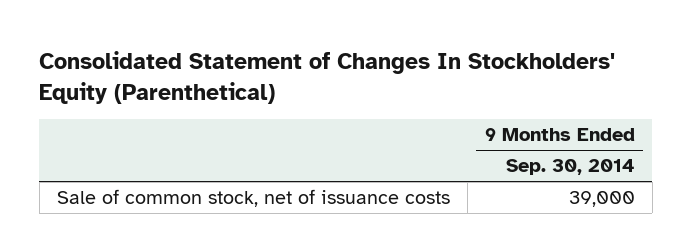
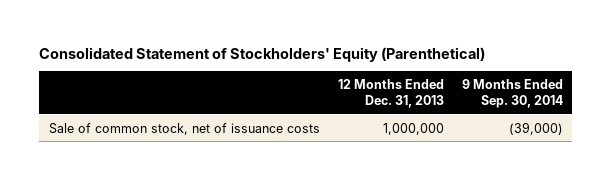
[39,51,616,104] Consolidated Statement of Changes In Stockholders' Equity (Parenthetical) -> [39,46,486,62] Consolidated Statement of Stockholders' Equity (Parenthetical)
none -> [337,79,444,109] 12 Months Ended Dec. 31, 2013
[568,191,635,208] 39,000 -> [509,121,564,135] (39,000)

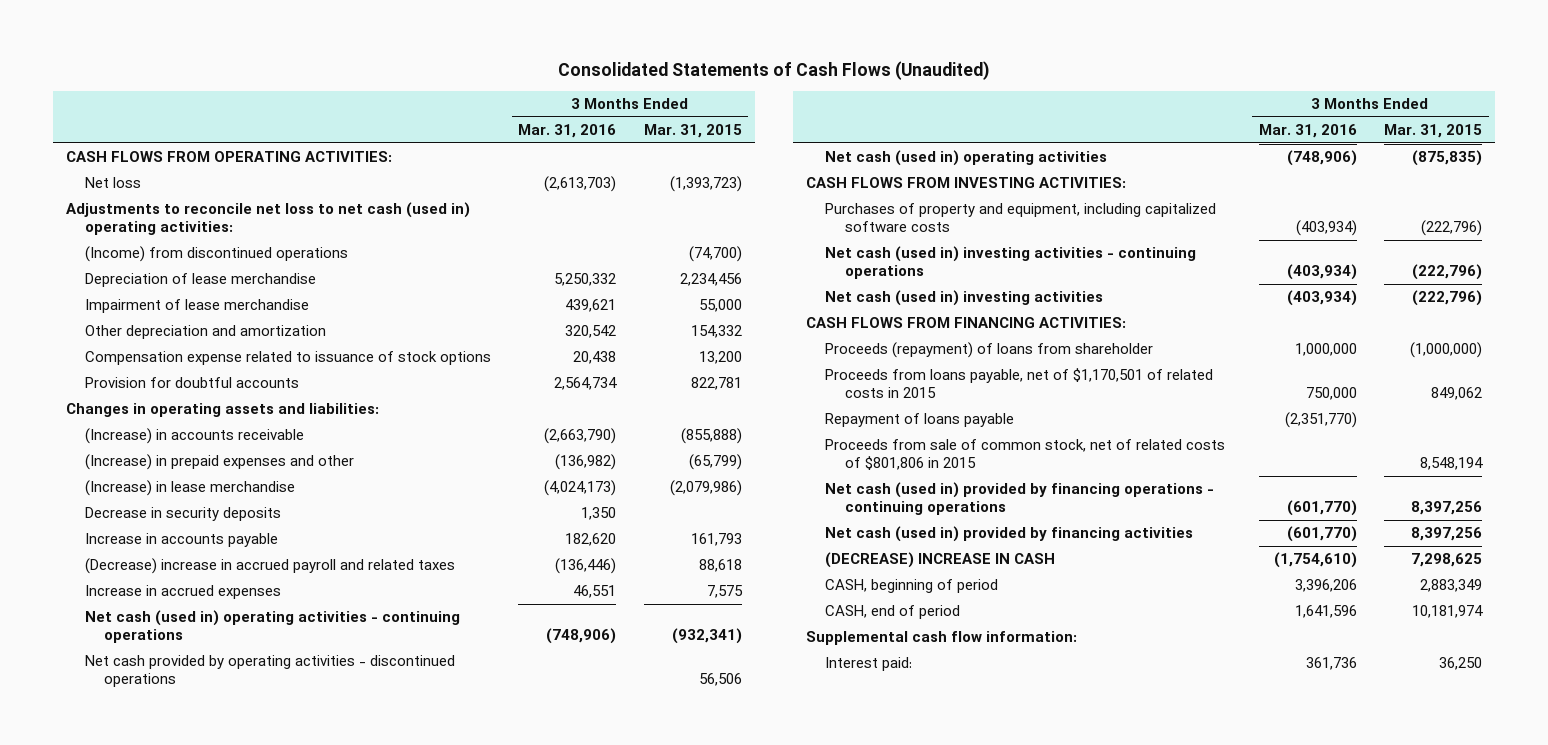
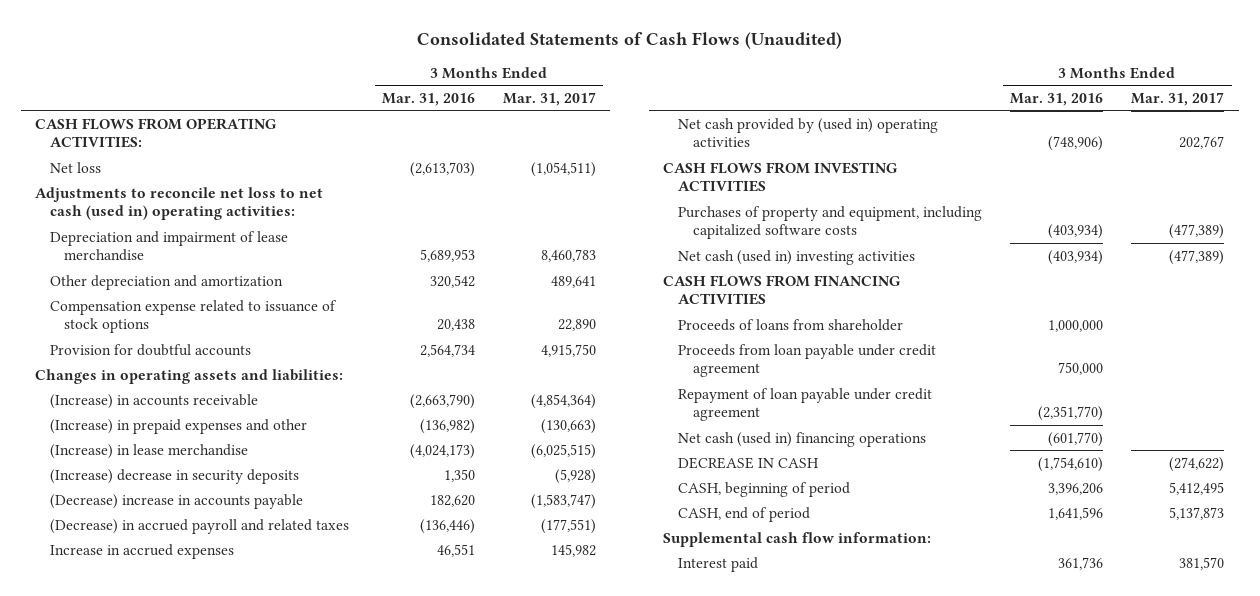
[643,124,742,139] Mar. 31, 2015 -> none
none -> [503,91,597,106] Mar. 31, 2017
[85,246,349,263] (Income) from discontinued operations -> none
[85,299,310,314] Impairment of lease merchandise -> none
[85,273,317,288] Depreciation of lease merchandise -> [49,230,288,262] Depreciation and impairment of lease merchandise
[554,273,617,287] 5,250,332 -> [420,249,476,263] 5,689,953
[85,507,282,522] Decrease in security deposits -> [49,468,299,484] (Increase) decrease in security deposits
[85,533,279,548] Increase in accounts payable -> [49,493,303,509] (Decrease) increase in accounts payable
[85,558,456,575] (Decrease) increase in accrued payroll and related taxes -> [49,518,349,534] (Decrease) in accrued payroll and related taxes
[85,610,461,644] Net cash (used in) operating activities - continuing operations -> none
[85,655,456,688] Net cash provided by operating activities - discontinued operations -> none
[825,150,1108,167] Net cash (used in) operating activities -> [677,117,938,148] Net cash provided by (used in) operating activities
[806,177,1127,189] CASH FLOWS FROM INVESTING ACTIVITIES: -> [663,161,898,193] CASH FLOWS FROM INVESTING ACTIVITIES
[825,246,1197,280] Net cash (used in) investing activities - continuing operations -> none
[825,439,1226,471] Proceeds from sale of common stock, net of related costs of $801,806 in 2015 -> none
[825,482,1215,516] Net cash (used in) provided by financing operations - continuing operations -> none
[806,317,1127,329] CASH FLOWS FROM FINANCING ACTIVITIES: -> [663,274,901,306] CASH FLOWS FROM FINANCING ACTIVITIES
[825,342,1154,359] Proceeds (repayment) of loans from shareholder -> [677,318,903,331] Proceeds of loans from shareholder
[825,368,1214,399] Proceeds from loans payable, net of $1,170,501 of related costs in 2015 -> [677,343,936,378] Proceeds from loan payable under credit agreement
[825,413,1015,428] Repayment of loans payable -> [677,387,932,422] Repayment of loan payable under credit agreement
[825,526,1194,543] Net cash (used in) provided by financing activities -> [677,431,926,447] Net cash (used in) financing operations
[825,552,1056,569] (DECREASE) INCREASE IN CASH -> [677,456,819,469] DECREASE IN CASH
[825,657,913,672] Interest paid: -> [677,556,758,572] Interest paid

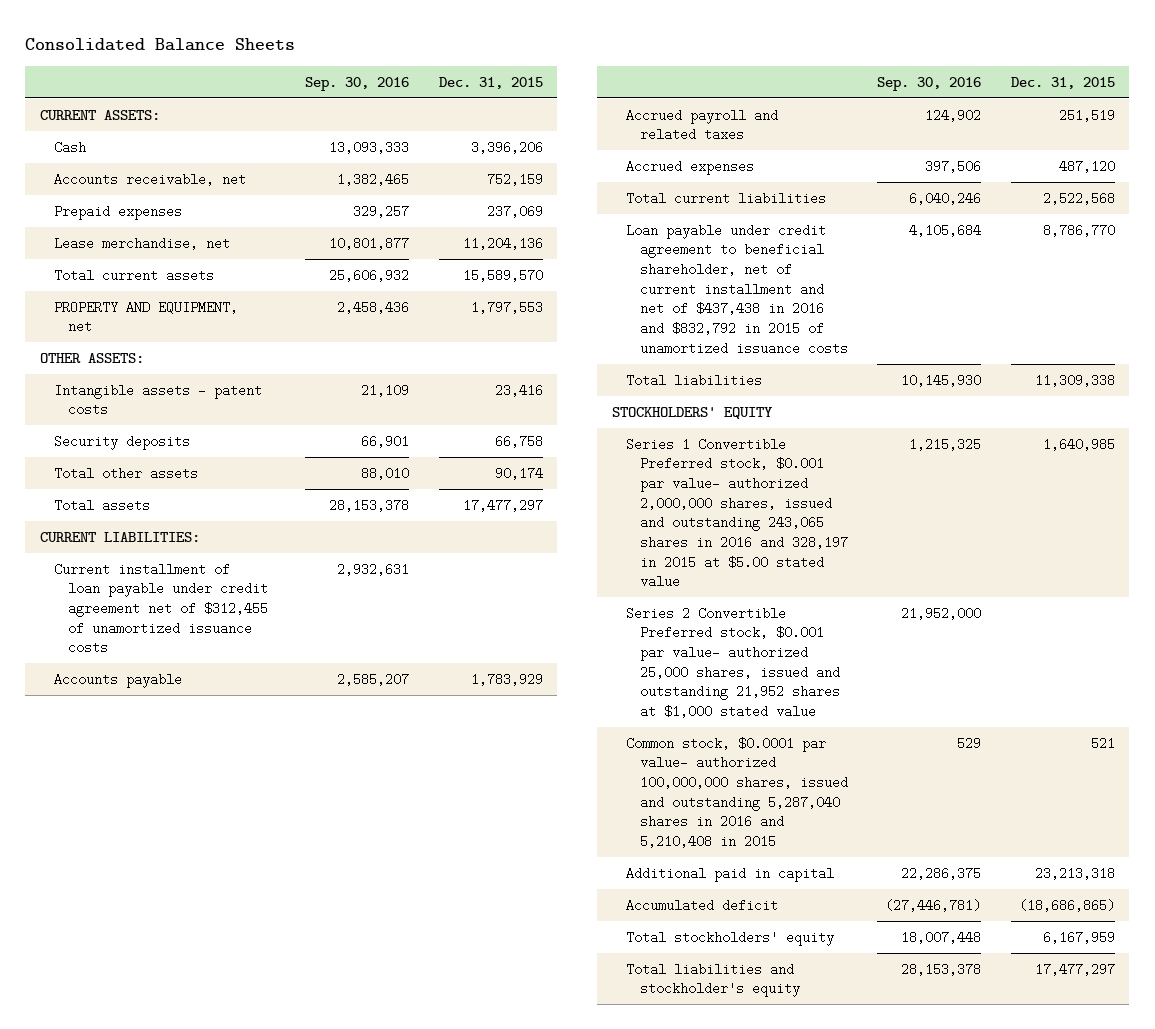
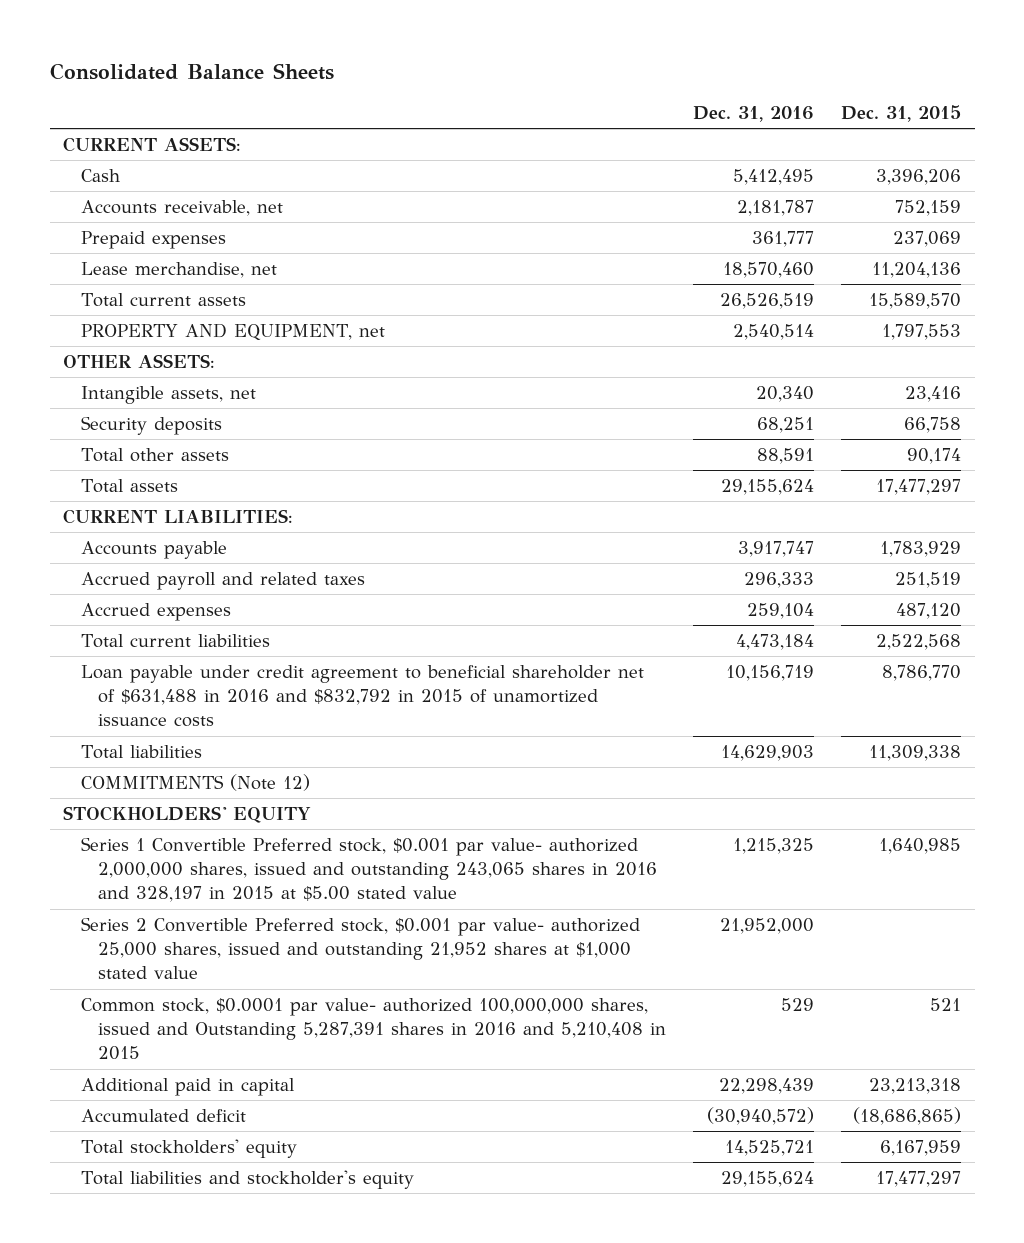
[305,76,410,91] Sep. 30, 2016 -> none
none -> [693,106,815,123] Dec. 31, 2016
[54,383,263,417] Intangible assets - patent costs -> [80,386,256,405] Intangible assets, net
[54,562,269,655] Current installment of loan payable under credit agreement net of $312,455 of unamortized issuance costs -> none
[625,223,848,355] Loan payable under credit agreement to beneficial shareholder, net of current installment and net of $437,438 in 2016 and $832,792 in 2015 of unamortized issuance costs -> [80,665,644,728] Loan payable under credit agreement to beneficial shareholder net of $631,488 in 2016 and $832,792 in 2015 of unamortized issuance costs
none -> [80,774,310,792] COMMITMENTS (Note 12)
[625,736,848,849] Common stock, $0.0001 par value- authorized 100,000,000 shares, issued and outstanding 5,287,040 shares in 2016 and 5,210,408 in 2015 -> [80,998,667,1061] Common stock, $0.0001 par value- authorized 100,000,000 shares, issued and Outstanding 5,287,391 shares in 2016 and 5,210,408 in 2015

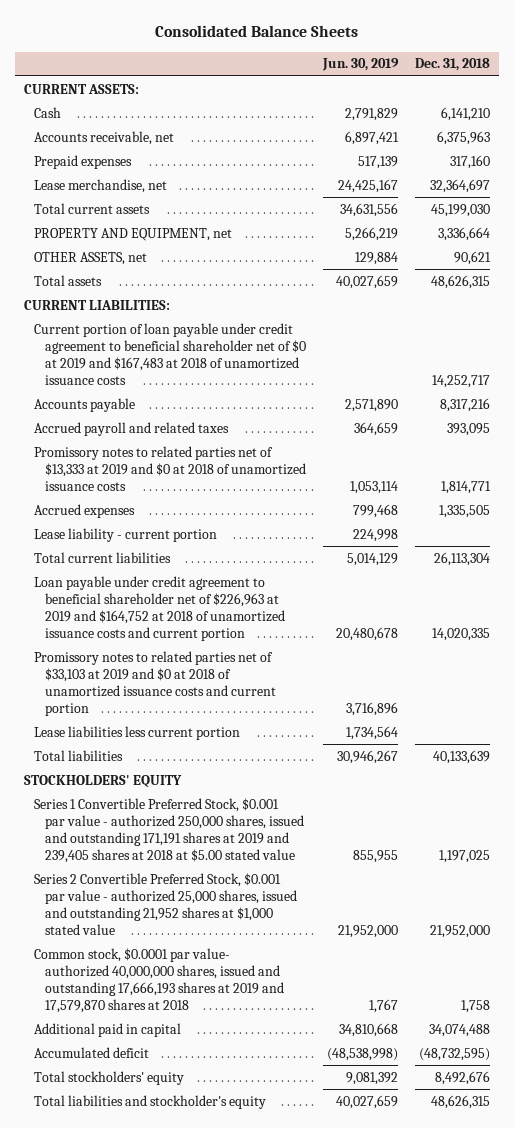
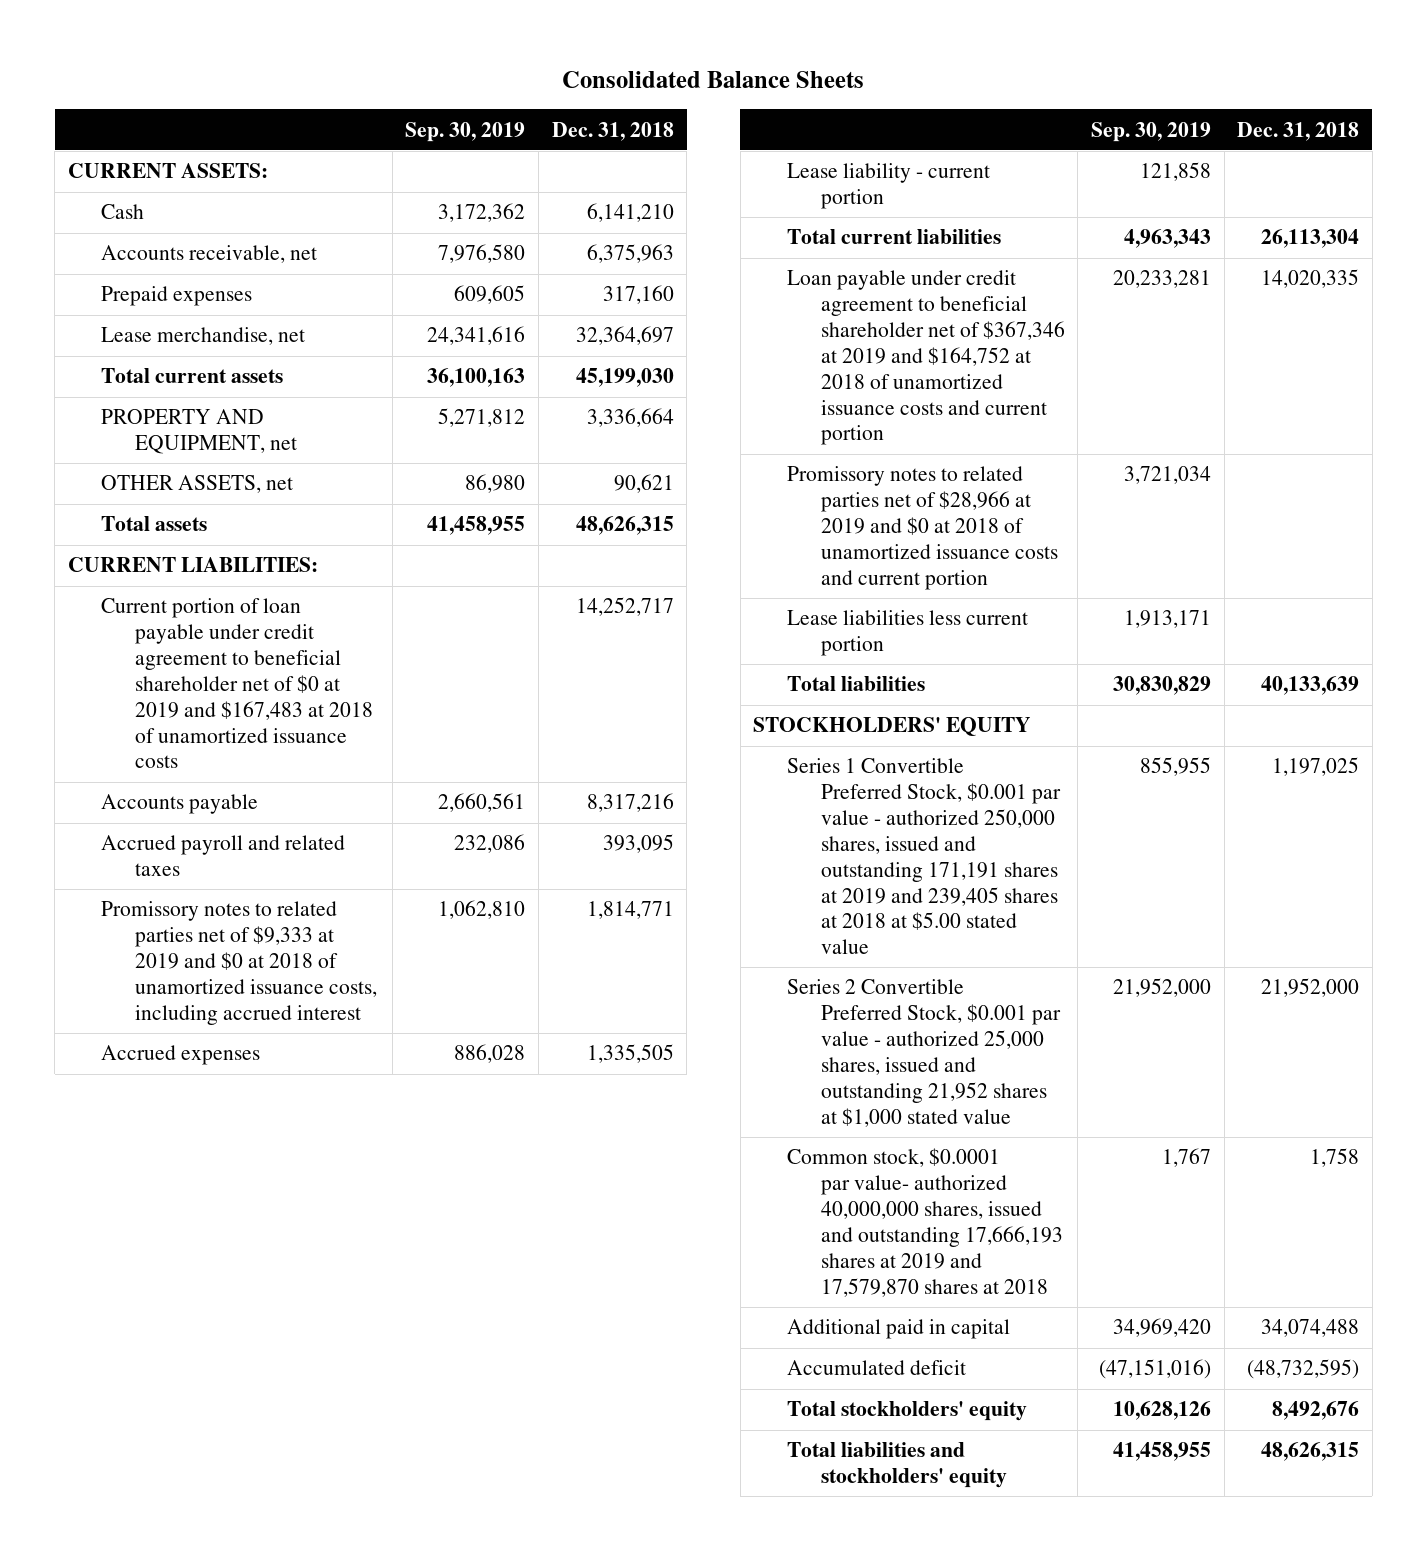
[321,58,399,72] Jun. 30, 2019 -> none
none -> [405,121,526,142] Sep. 30, 2019
[34,445,306,491] Promissory notes to related parties net of $13,333 at 2019 and $0 at 2018 of unamortized issuance costs -> [101,901,378,1025] Promissory notes to related parties net of $9,333 at 2019 and $0 at 2018 of unamortized issuance costs, including accrued interest
[34,575,285,641] Loan payable under credit agreement to beneficial shareholder net of $226,963 at 2019 and $164,752 at 2018 of unamortized issuance costs and current portion -> [787,270,1065,446] Loan payable under credit agreement to beneficial shareholder net of $367,346 at 2019 and $164,752 at 2018 of unamortized issuance costs and current portion
[34,650,276,716] Promissory notes to related parties net of $33,103 at 2019 and $0 at 2018 of unamortized issuance costs and current portion -> [787,466,1058,590] Promissory notes to related parties net of $28,966 at 2019 and $0 at 2018 of unamortized issuance costs and current portion
[34,1094,267,1109] Total liabilities and stockholder's equity -> [787,1442,1007,1489] Total liabilities and stockholders' equity

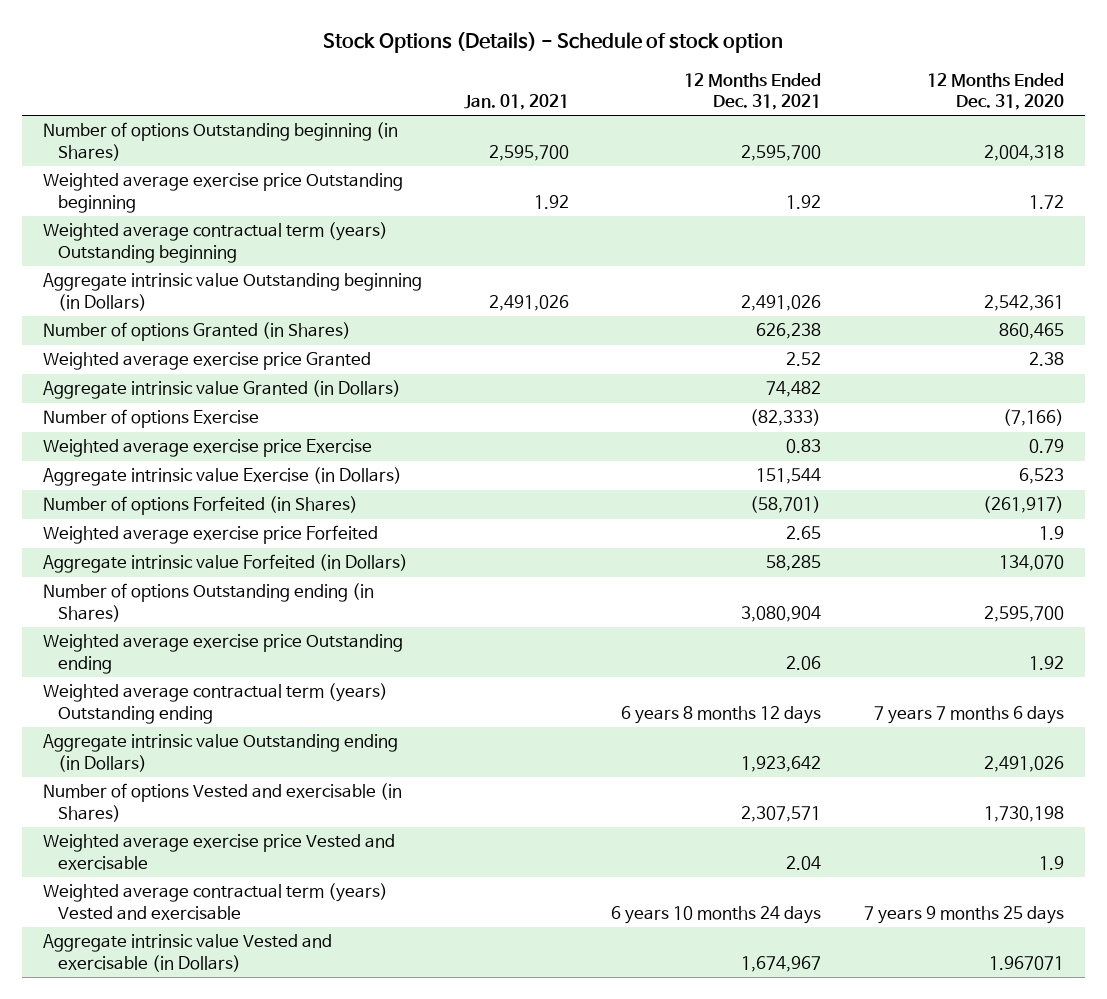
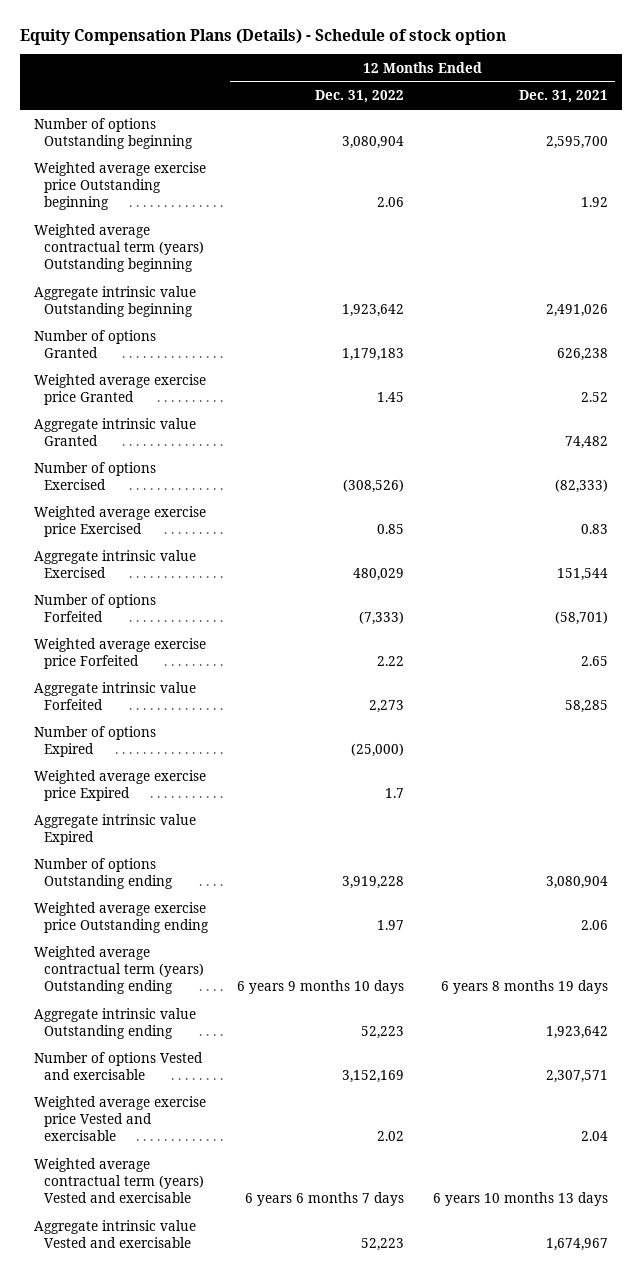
[323,32,784,54] Stock Options (Details) - Schedule of stock option -> [19,28,506,45] Equity Compensation Plans (Details) - Schedule of stock option
[464,93,570,110] Jan. 01, 2021 -> none
[926,72,1064,110] 12 Months Ended Dec. 31, 2020 -> none
none -> [315,90,405,104] Dec. 31, 2022
[43,122,399,161] Number of options Outstanding beginning (in Shares) -> [34,117,194,149] Number of options Outstanding beginning
[43,273,423,311] Aggregate intrinsic value Outstanding beginning (in Dollars) -> [34,285,197,317] Aggregate intrinsic value Outstanding beginning
[43,322,352,342] Number of options Granted (in Shares) -> [34,329,157,358] Number of options Granted
[43,380,402,400] Aggregate intrinsic value Granted (in Dollars) -> [34,417,197,446] Aggregate intrinsic value Granted
[43,409,260,429] Number of options Exercise -> [34,461,157,490] Number of options Exercised
[43,439,373,458] Weighted average exercise price Exercise -> [34,505,207,537] Weighted average exercise price Exercised
[43,467,403,487] Aggregate intrinsic value Exercise (in Dollars) -> [34,549,197,578] Aggregate intrinsic value Exercised
[43,496,359,516] Number of options Forfeited (in Shares) -> [34,593,157,622] Number of options Forfeited
[43,554,409,574] Aggregate intrinsic value Forfeited (in Dollars) -> [34,681,197,710] Aggregate intrinsic value Forfeited
none -> [34,725,157,757] Number of options Expired
none -> [34,769,207,801] Weighted average exercise price Expired
none -> [34,813,197,845] Aggregate intrinsic value Expired
[43,583,375,622] Number of options Outstanding ending (in Shares) -> [34,857,174,889] Number of options Outstanding ending
[621,705,822,724] 6 years 8 months 12 days -> [440,979,608,994] 6 years 8 months 19 days
[43,734,399,772] Aggregate intrinsic value Outstanding ending (in Dollars) -> [34,1007,197,1039] Aggregate intrinsic value Outstanding ending
[43,783,403,822] Number of options Vested and exercisable (in Shares) -> [34,1051,204,1080] Number of options Vested and exercisable
[611,905,822,924] 6 years 10 months 24 days -> [432,1191,608,1206] 6 years 10 months 13 days
[43,934,333,972] Aggregate intrinsic value Vested and exercisable (in Dollars) -> [34,1219,197,1248] Aggregate intrinsic value Vested and exercisable

